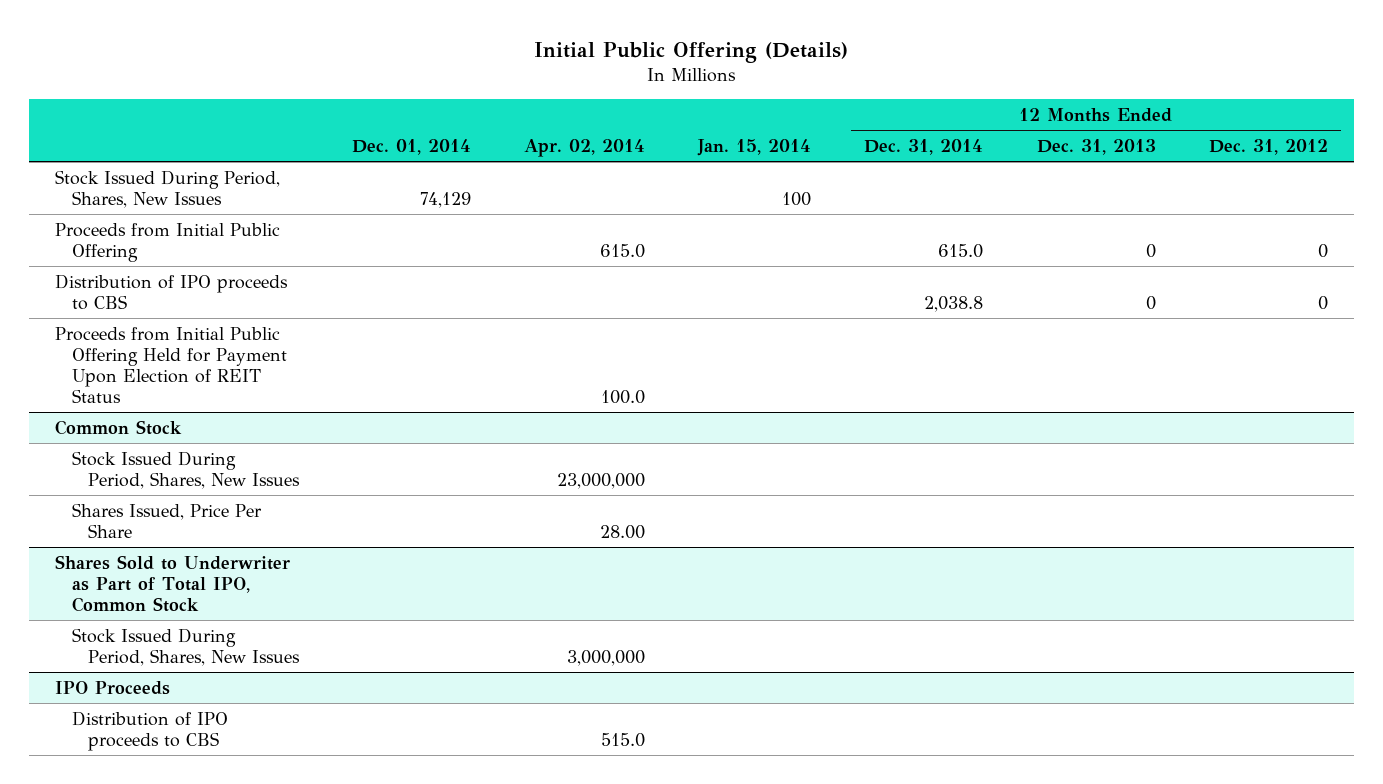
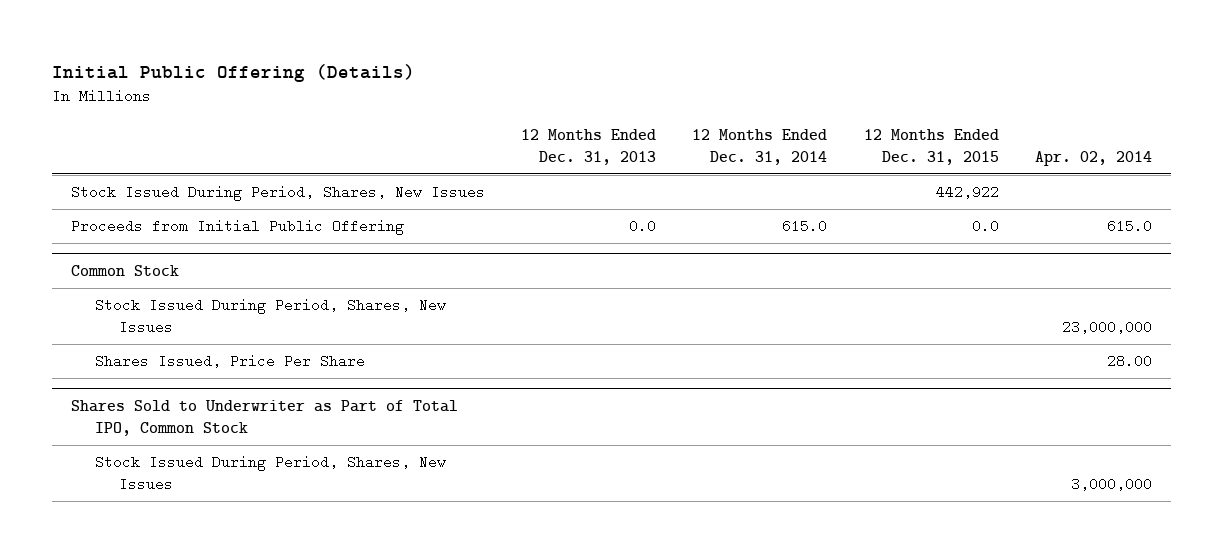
[352,139,472,156] Dec. 01, 2014 -> none
[697,139,812,157] Jan. 15, 2014 -> none
[1208,139,1328,156] Dec. 31, 2012 -> none
none -> [863,129,999,165] 12 Months Ended Dec. 31, 2015
[55,273,289,310] Distribution of IPO proceeds to CBS -> none
[55,326,287,403] Proceeds from Initial Public Offering Held for Payment Upon Election of REIT Status -> none
[1145,243,1156,258] 0 -> [629,219,657,234] 0.0
[55,680,171,695] IPO Proceeds -> none
[71,710,228,751] Distribution of IPO proceeds to CBS -> none

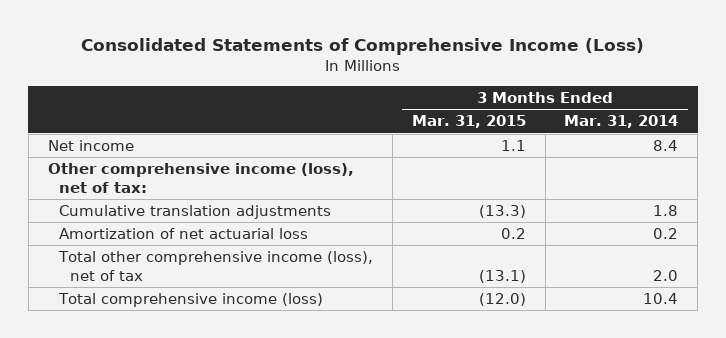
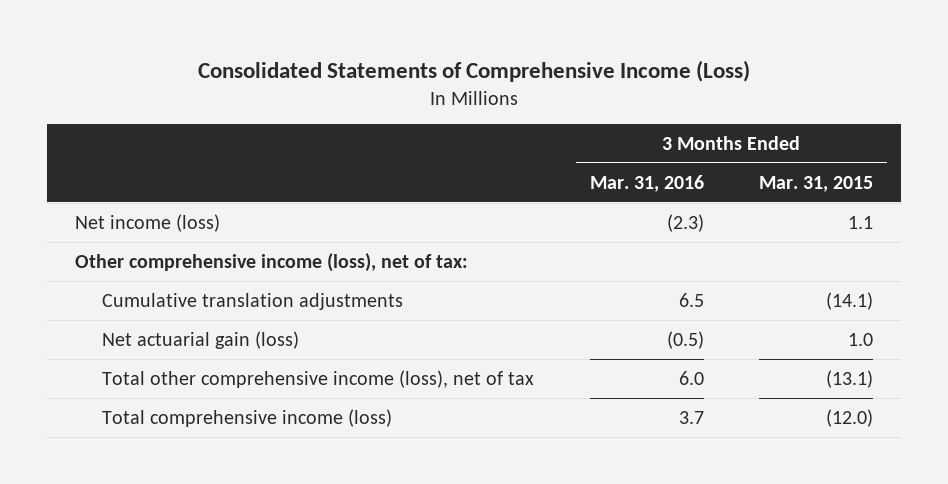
[564,115,679,129] Mar. 31, 2014 -> none
none -> [589,174,704,192] Mar. 31, 2016
[47,140,134,152] Net income -> [74,213,220,232] Net income (loss)
[478,205,526,219] (13.3) -> [826,291,874,310] (14.1)
[58,228,308,240] Amortization of net actuarial loss -> [102,330,300,349] Net actuarial gain (loss)
[500,228,526,240] 0.2 -> [848,332,874,346] 1.0

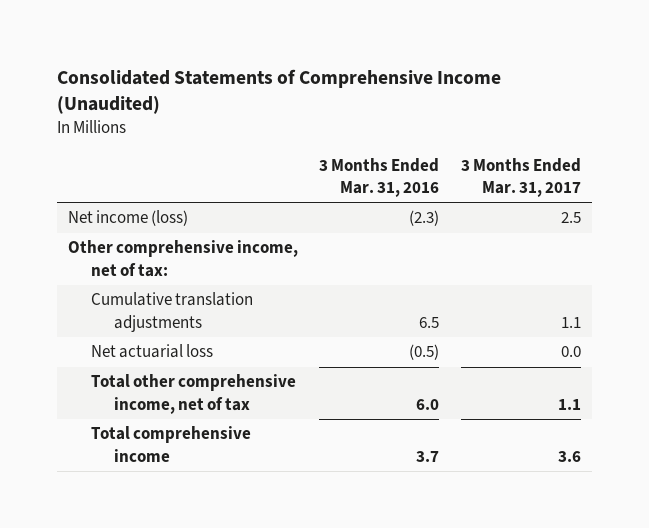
[197,59,750,82] Consolidated Statements of Comprehensive Income (Loss) -> [57,68,502,115] Consolidated Statements of Comprehensive Income (Unaudited)
[759,175,874,192] Mar. 31, 2015 -> none
none -> [460,157,581,197] 3 Months Ended Mar. 31, 2017
[74,252,468,272] Other comprehensive income (loss), net of tax: -> [67,240,298,277] Other comprehensive income, net of tax:
[102,330,300,349] Net actuarial gain (loss) -> [91,344,214,359] Net actuarial loss
[102,369,535,388] Total other comprehensive income (loss), net of tax -> [91,374,297,414] Total other comprehensive income, net of tax
[102,408,393,427] Total comprehensive income (loss) -> [91,426,252,462] Total comprehensive income

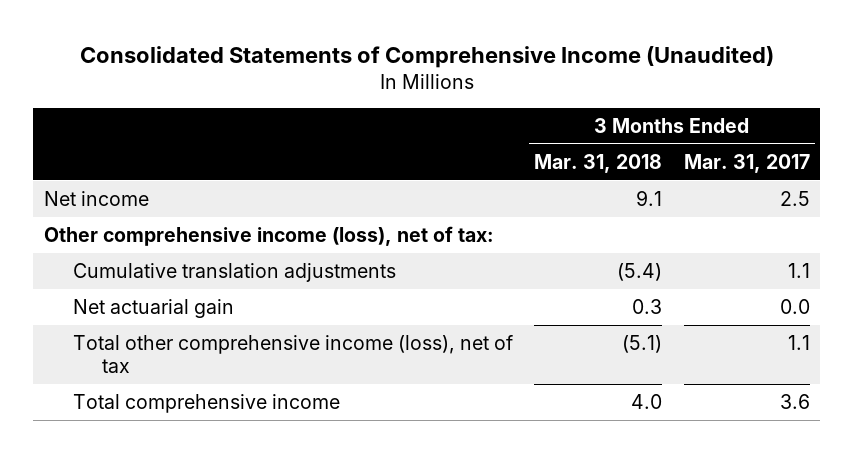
[319,157,440,197] 3 Months Ended Mar. 31, 2016 -> none
none -> [534,153,663,173] Mar. 31, 2018
[67,210,188,227] Net income (loss) -> [43,190,149,206] Net income
[67,240,298,277] Other comprehensive income, net of tax: -> [43,225,494,246] Other comprehensive income (loss), net of tax:
[91,344,214,359] Net actuarial loss -> [72,298,234,318] Net actuarial gain
[91,374,297,414] Total other comprehensive income, net of tax -> [72,334,513,374] Total other comprehensive income (loss), net of tax

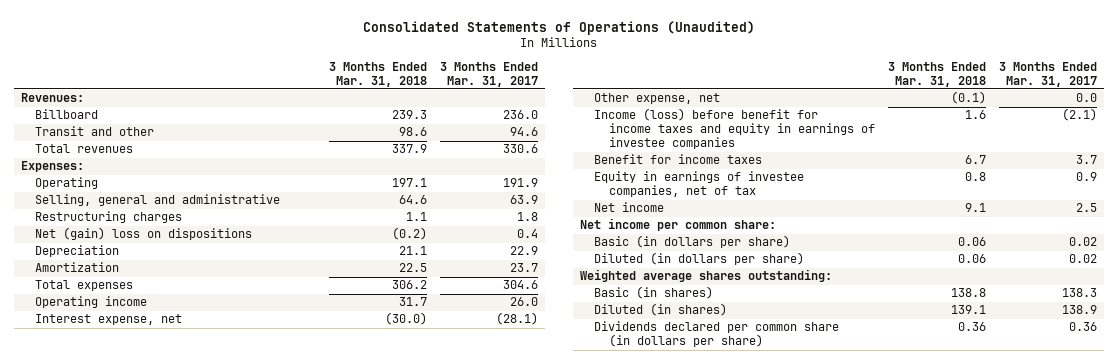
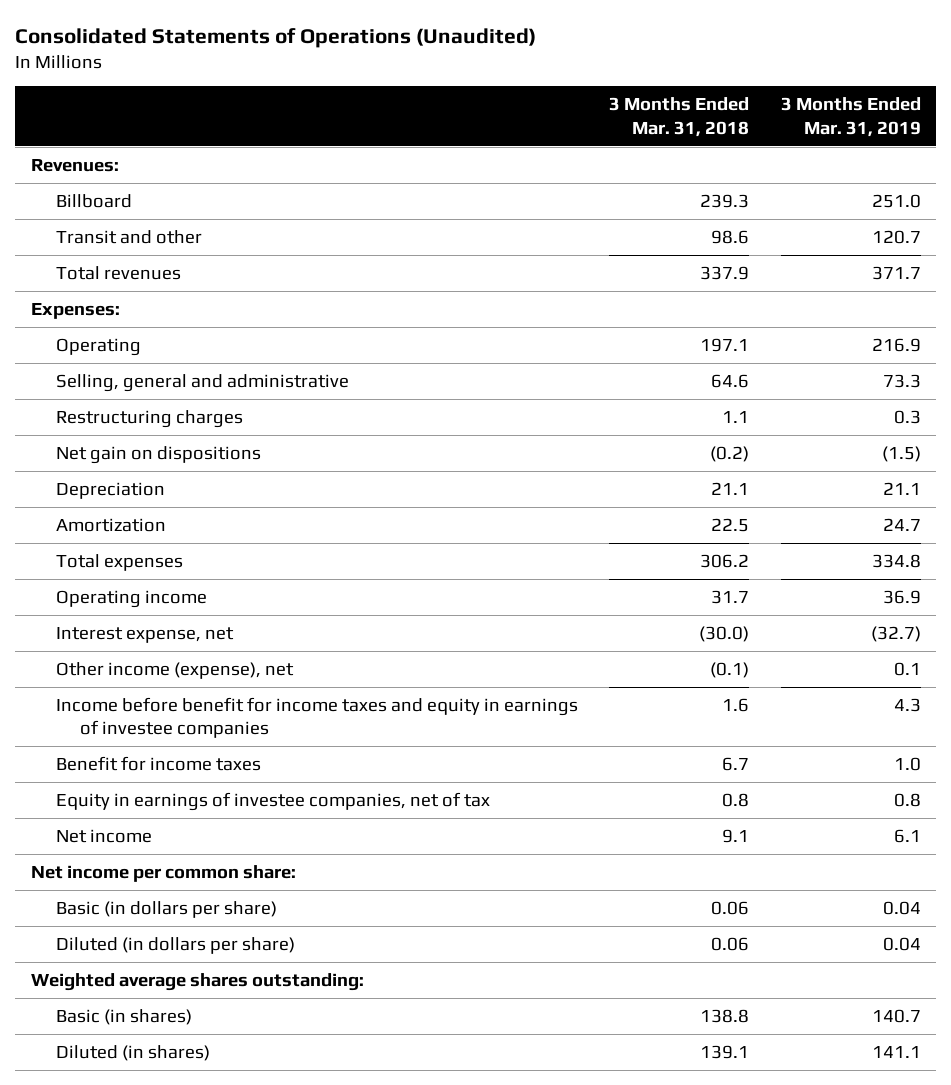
[440,61,539,87] 3 Months Ended Mar. 31, 2017 -> none
none -> [780,96,921,137] 3 Months Ended Mar. 31, 2019
[35,227,253,241] Net (gain) loss on dispositions -> [55,445,261,464] Net gain on dispositions
[594,93,721,105] Other expense, net -> [55,661,294,679] Other income (expense), net
[594,108,875,150] Income (loss) before benefit for income taxes and equity in earnings of investee companies -> [55,696,578,739] Income before benefit for income taxes and equity in earnings of investee companies
[594,321,840,348] Dividends declared per common share (in dollars per share) -> none

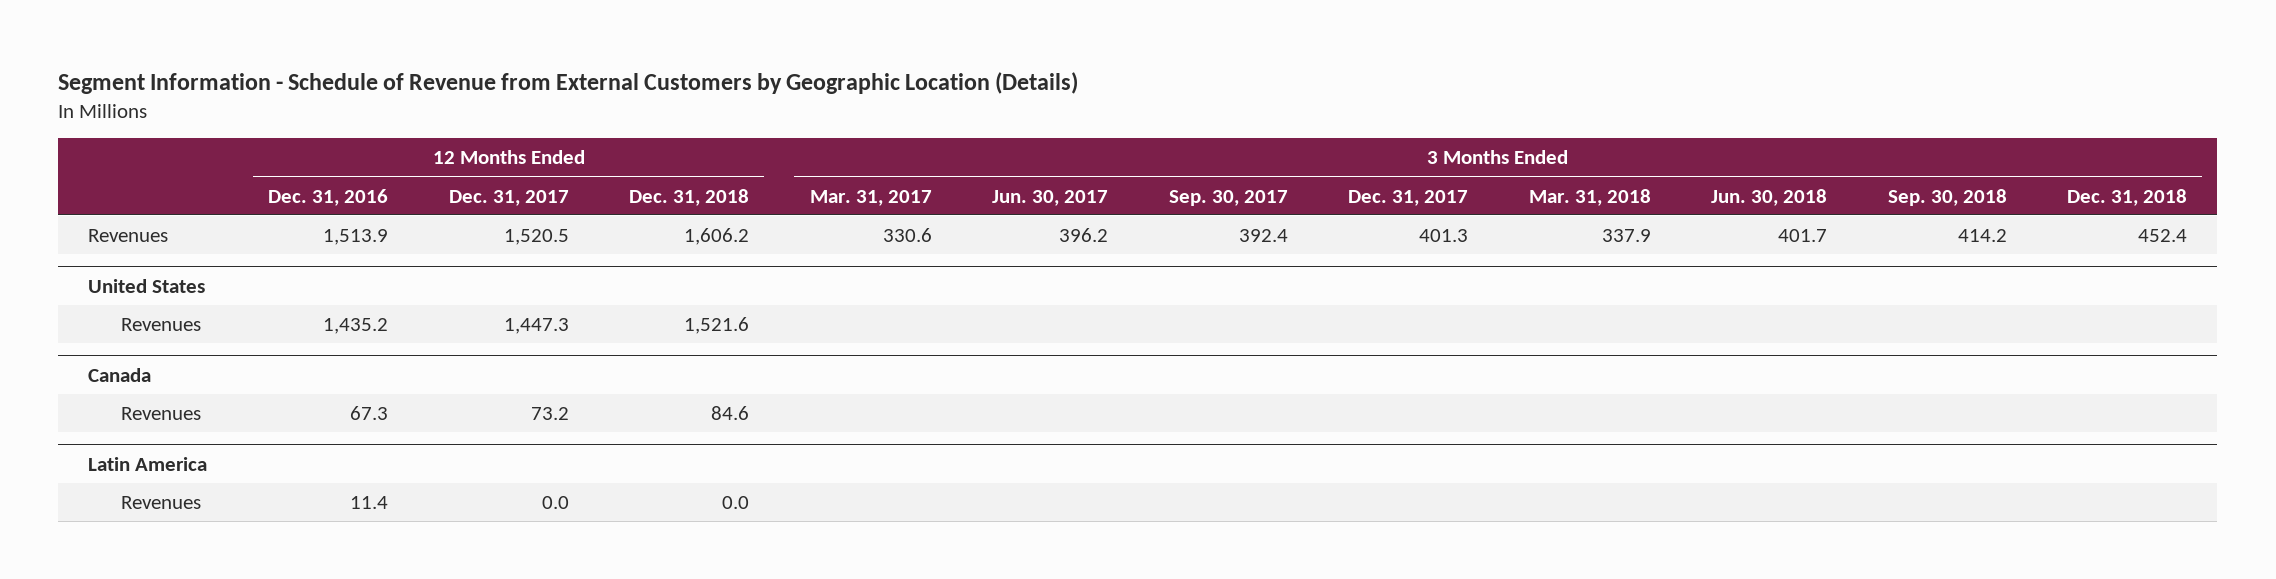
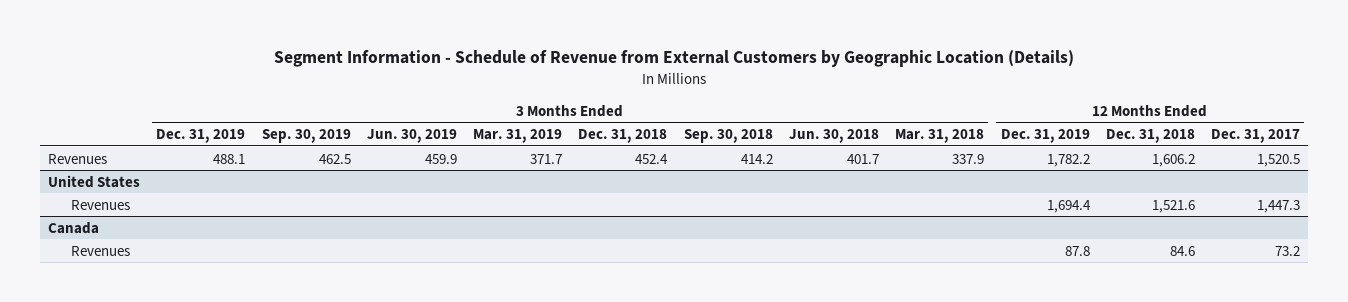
[268,188,389,206] Dec. 31, 2016 -> none
[809,189,932,206] Mar. 31, 2017 -> none
[992,189,1109,206] Jun. 30, 2017 -> none
[1168,189,1288,206] Sep. 30, 2017 -> none
[1348,189,1469,206] Dec. 31, 2017 -> none
none -> [156,128,246,143] Dec. 31, 2019
none -> [261,128,351,143] Sep. 30, 2019
none -> [366,128,457,143] Jun. 30, 2019
none -> [473,128,563,143] Mar. 31, 2019
none -> [1000,128,1090,143] Dec. 31, 2019
[88,456,208,471] Latin America -> none
[120,495,201,509] Revenues -> none

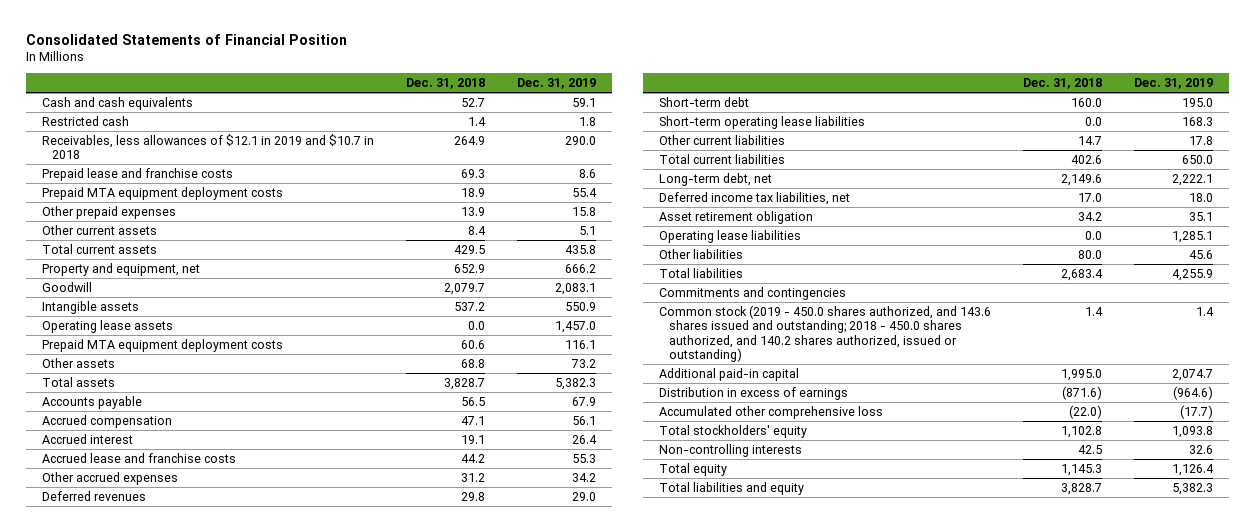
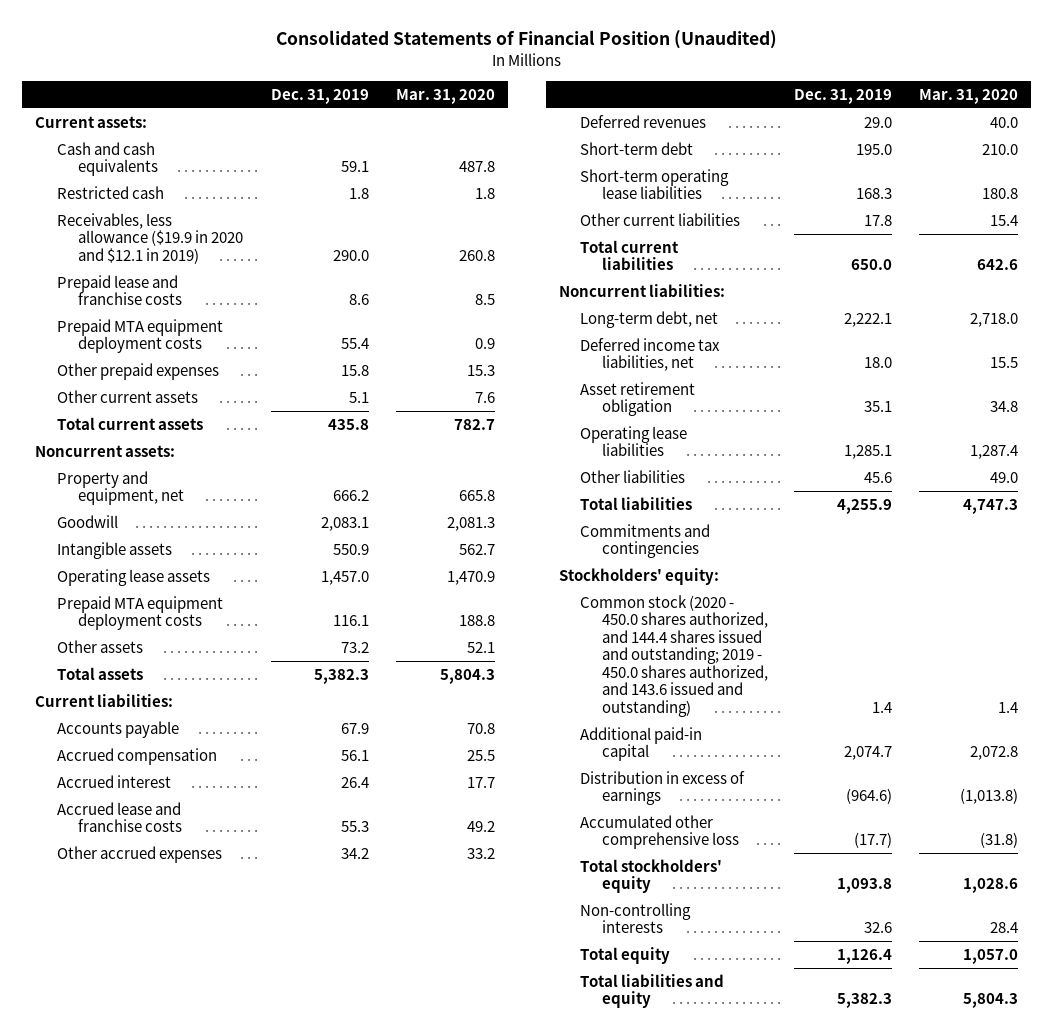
[25,33,347,45] Consolidated Statements of Financial Position -> [275,30,777,50] Consolidated Statements of Financial Position (Unaudited)
[405,78,485,90] Dec. 31, 2018 -> none
none -> [395,88,495,104] Mar. 31, 2020
none -> [35,116,148,129] Current assets:
[41,133,374,160] Receivables, less allowances of $12.1 in 2019 and $10.7 in 2018 -> [56,213,244,264] Receivables, less allowance ($19.9 in 2020 and $12.1 in 2019)
none -> [35,445,176,458] Noncurrent assets:
none -> [35,694,174,708] Current liabilities:
none -> [558,284,725,298] Noncurrent liabilities:
none -> [558,568,719,586] Stockholders' equity:
[658,304,991,363] Common stock (2019 - 450.0 shares authorized, and 143.6 shares issued and outstanding; 2018 - 450.0 shares authorized, and 140.2 shares authorized, issued or outstanding) -> [580,595,768,717] Common stock (2020 - 450.0 shares authorized, and 144.4 shares issued and outstanding; 2019 - 450.0 shares authorized, and 143.6 issued and outstanding)

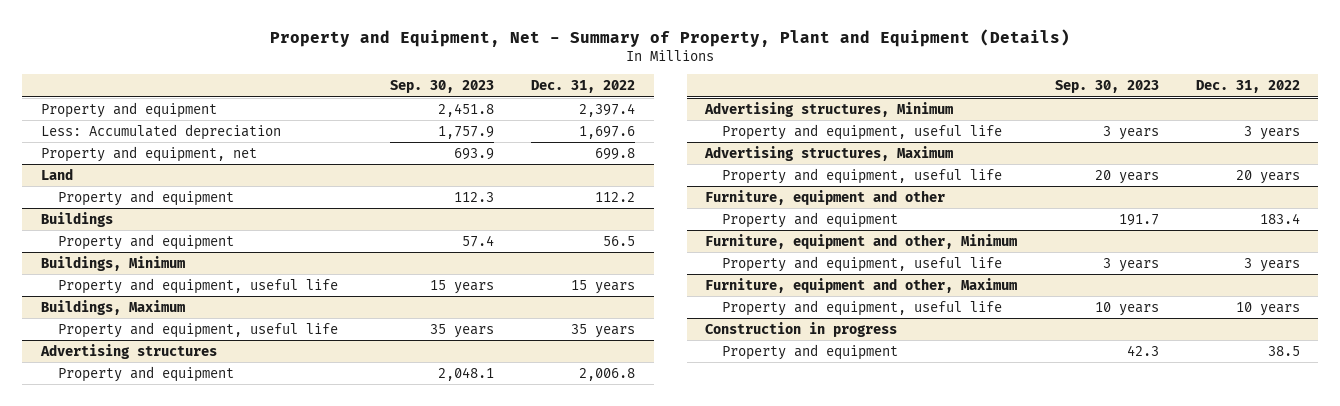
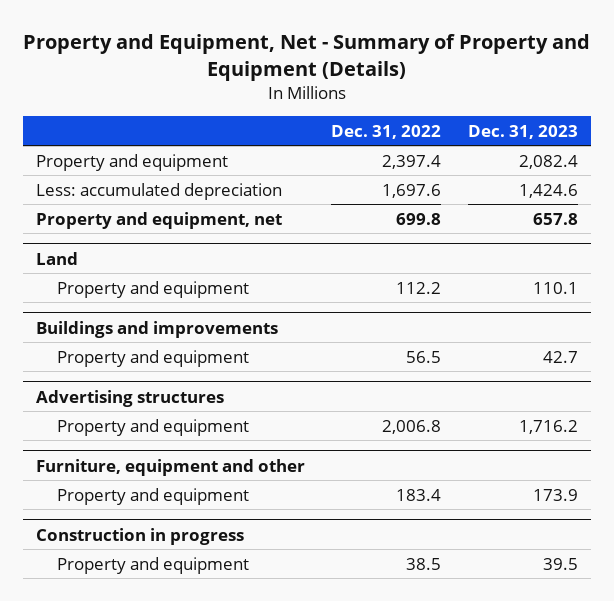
[270,28,1071,47] Property and Equipment, Net - Summary of Property, Plant and Equipment (Details) -> [22,34,590,81] Property and Equipment, Net - Summary of Property and Equipment (Details)
[389,79,494,93] Sep. 30, 2023 -> none
none -> [467,124,578,139] Dec. 31, 2023
[40,123,281,140] Less: Accumulated depreciation -> [35,182,282,200] Less: accumulated depreciation
[40,211,113,227] Buildings -> none
none -> [35,320,278,338] Buildings and improvements
[40,255,185,271] Buildings, Minimum -> none
[57,277,338,294] Property and equipment, useful life -> none
[40,299,185,315] Buildings, Maximum -> none
[57,321,338,338] Property and equipment, useful life -> none
[704,101,954,117] Advertising structures, Minimum -> none
[722,123,1003,140] Property and equipment, useful life -> none
[704,145,954,161] Advertising structures, Maximum -> none
[722,167,1003,184] Property and equipment, useful life -> none
[705,233,1018,249] Furniture, equipment and other, Minimum -> none
[722,255,1003,272] Property and equipment, useful life -> none
[705,277,1018,293] Furniture, equipment and other, Maximum -> none
[722,299,1003,316] Property and equipment, useful life -> none

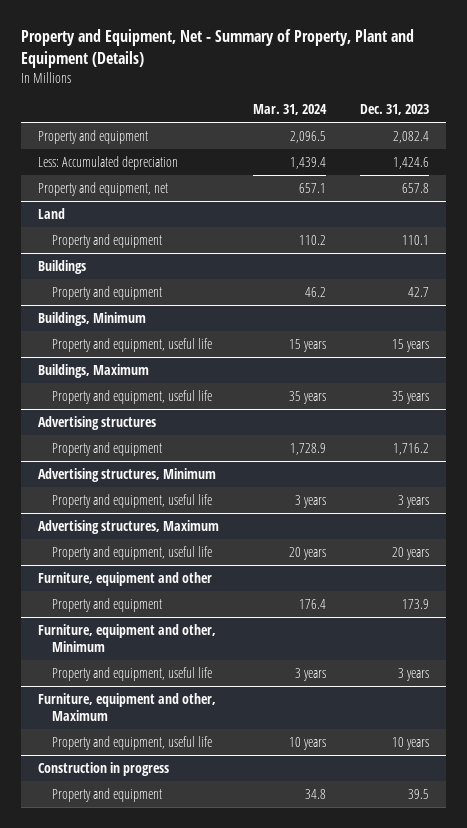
[22,34,590,81] Property and Equipment, Net - Summary of Property and Equipment (Details) -> [20,29,414,68] Property and Equipment, Net - Summary of Property, Plant and Equipment (Details)
[331,124,442,139] Dec. 31, 2022 -> none
none -> [252,104,327,116] Mar. 31, 2024
[35,182,282,200] Less: accumulated depreciation -> [37,155,178,170] Less: Accumulated depreciation
[35,320,278,338] Buildings and improvements -> none
none -> [37,259,86,274] Buildings
none -> [37,311,146,326] Buildings, Minimum
none -> [51,337,212,352] Property and equipment, useful life
none -> [37,363,149,378] Buildings, Maximum
none -> [51,389,212,404] Property and equipment, useful life
none -> [37,467,216,482] Advertising structures, Minimum
none -> [51,493,212,508] Property and equipment, useful life
none -> [37,519,219,534] Advertising structures, Maximum
none -> [51,545,212,560] Property and equipment, useful life
none -> [37,623,216,653] Furniture, equipment and other, Minimum
none -> [51,666,212,681] Property and equipment, useful life
none -> [37,692,216,722] Furniture, equipment and other, Maximum
none -> [51,735,212,750] Property and equipment, useful life

